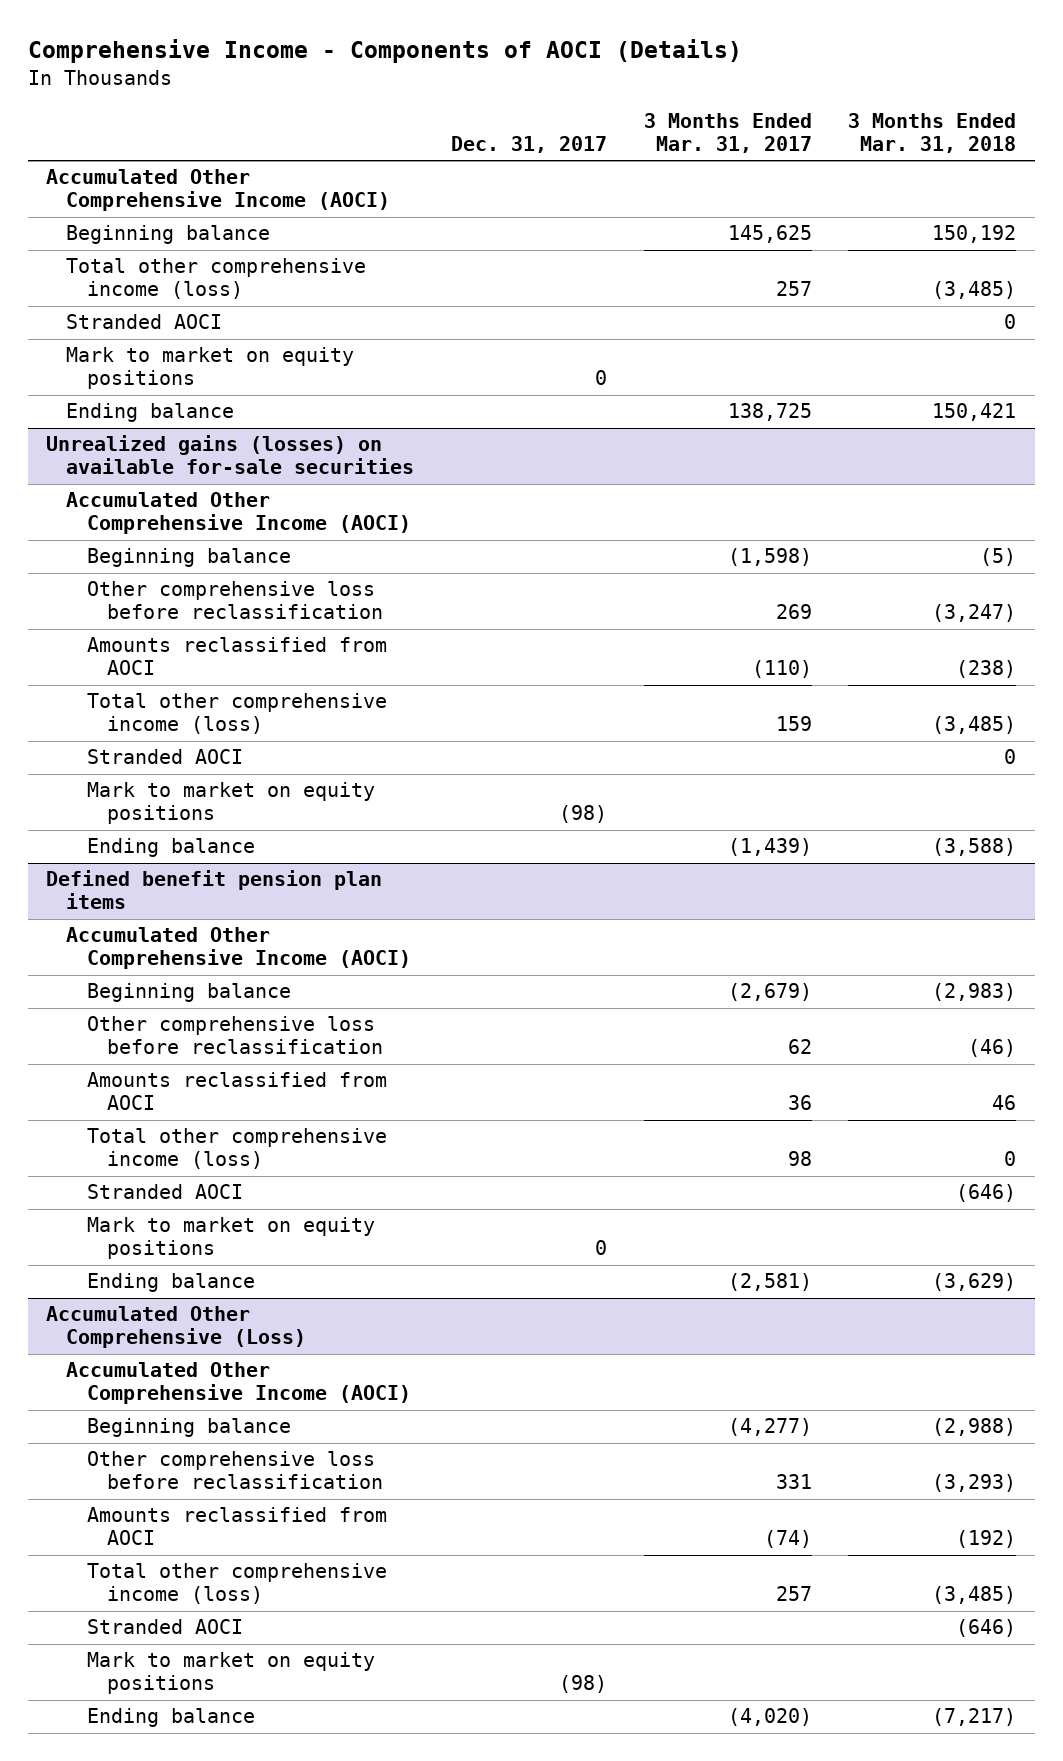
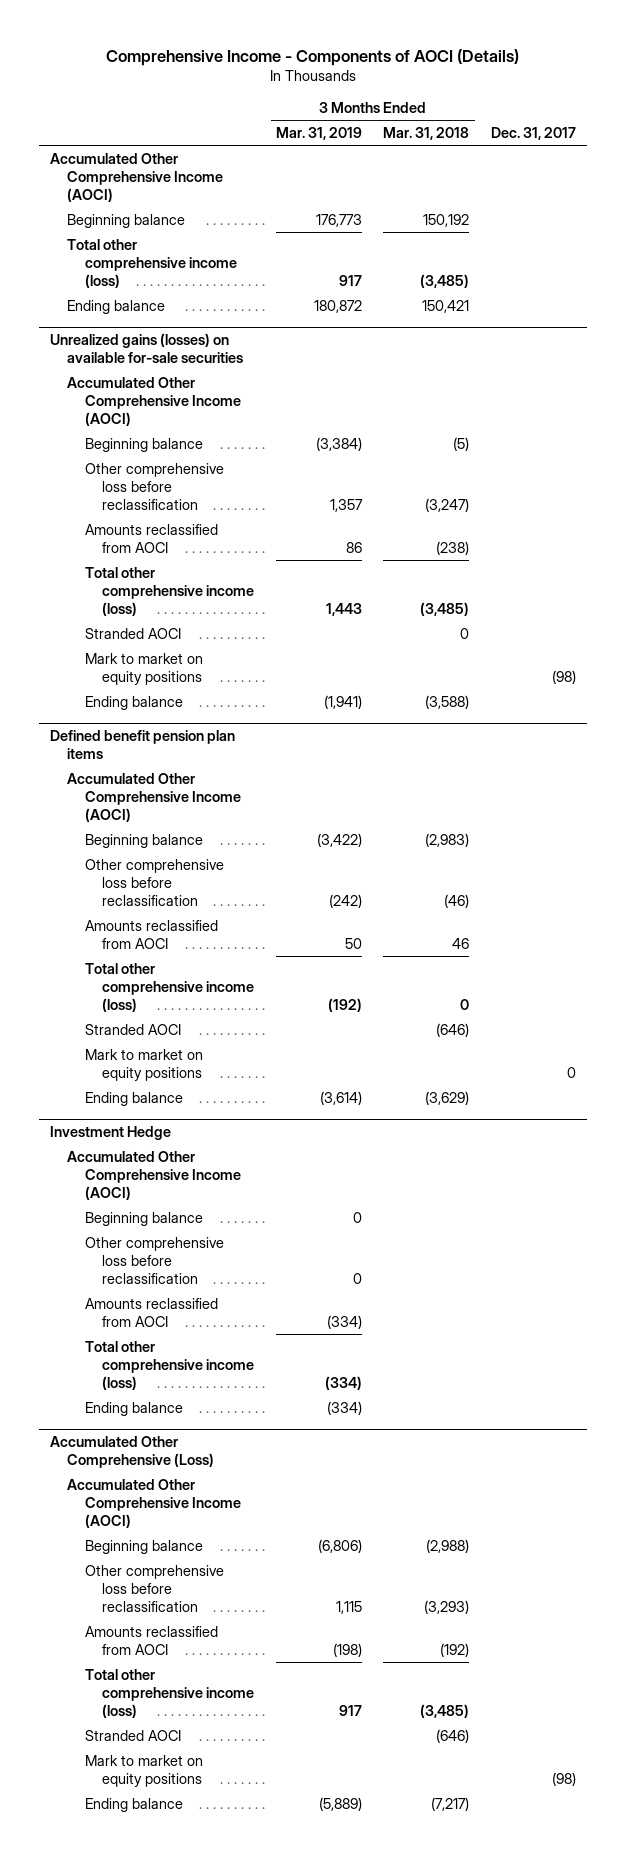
[643,112,812,153] 3 Months Ended Mar. 31, 2017 -> none
none -> [275,127,362,141] Mar. 31, 2019
[66,314,223,330] Stranded AOCI -> none
[66,347,355,390] Mark to market on equity positions -> none
none -> [49,1125,171,1140] Investment Hedge
none -> [67,1150,241,1201] Accumulated Other Comprehensive Income (AOCI)
none -> [84,1211,203,1226] Beginning balance
none -> [84,1236,224,1285] Other comprehensive loss before reclassification
none -> [84,1297,218,1327] Amounts reclassified from AOCI
none -> [84,1340,255,1391] Total other comprehensive income (loss)
none -> [84,1401,183,1416] Ending balance

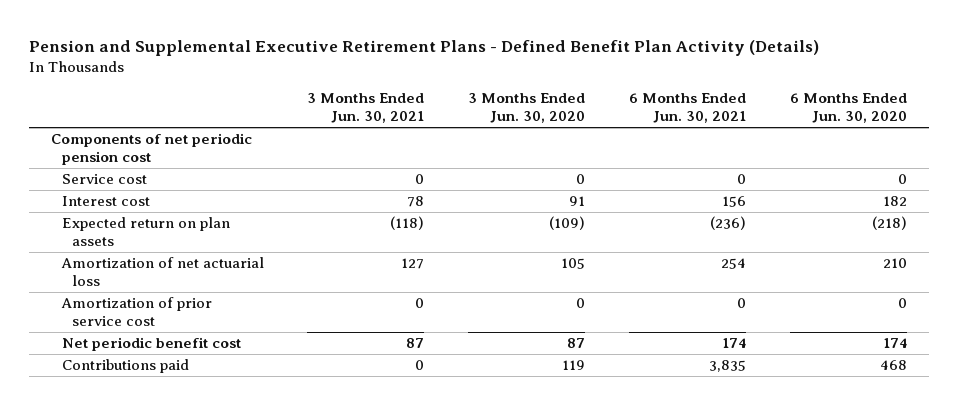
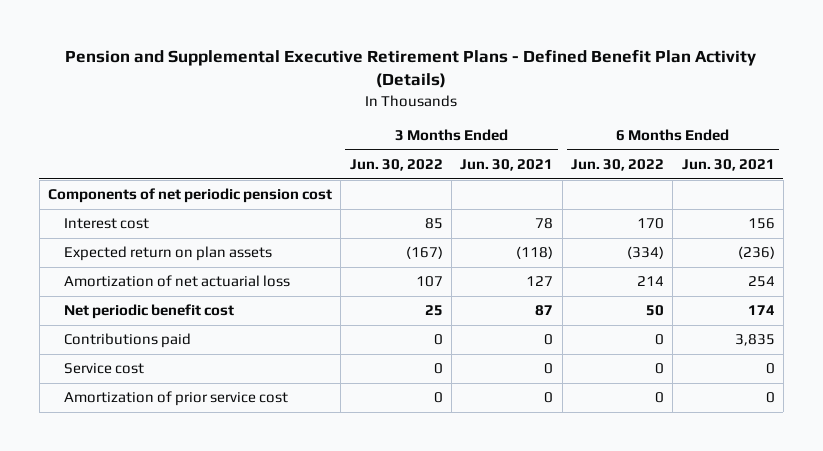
[468,93,586,124] 3 Months Ended Jun. 30, 2020 -> none
[789,93,907,124] 6 Months Ended Jun. 30, 2020 -> none
none -> [349,159,443,172] Jun. 30, 2022
none -> [570,159,664,172] Jun. 30, 2022
[61,174,147,185] Service cost -> [64,363,145,375] Service cost
[60,297,212,326] Amortization of prior service cost -> [64,391,289,407] Amortization of prior service cost

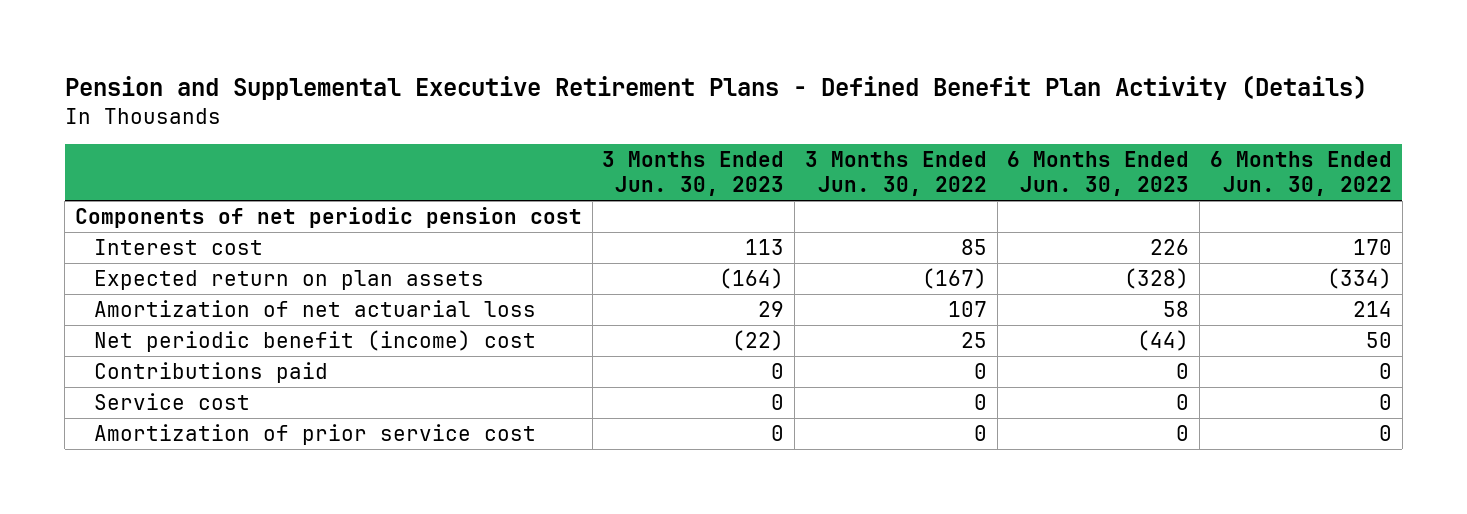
[460,159,554,172] Jun. 30, 2021 -> none
[681,159,775,172] Jun. 30, 2021 -> none
none -> [602,150,785,197] 3 Months Ended Jun. 30, 2023
none -> [1007,150,1190,197] 6 Months Ended Jun. 30, 2023
[64,304,235,320] Net periodic benefit cost -> [94,329,537,352] Net periodic benefit (income) cost

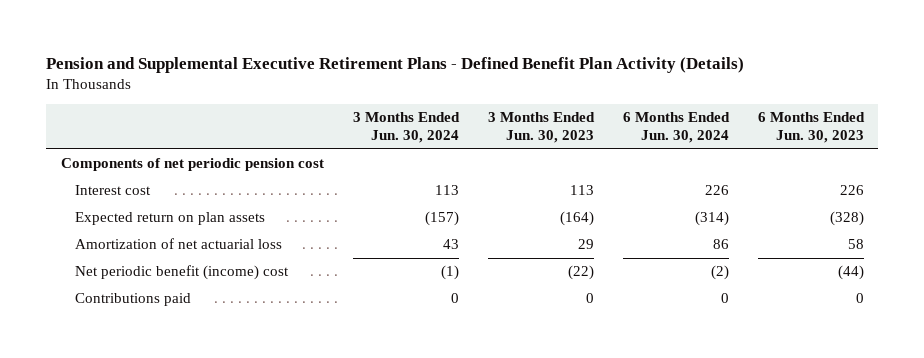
[804,150,987,197] 3 Months Ended Jun. 30, 2022 -> none
[1210,150,1393,197] 6 Months Ended Jun. 30, 2022 -> none
none -> [352,112,460,144] 3 Months Ended Jun. 30, 2024
none -> [622,112,730,144] 6 Months Ended Jun. 30, 2024
[94,392,251,410] Service cost -> none
[94,423,537,445] Amortization of prior service cost -> none

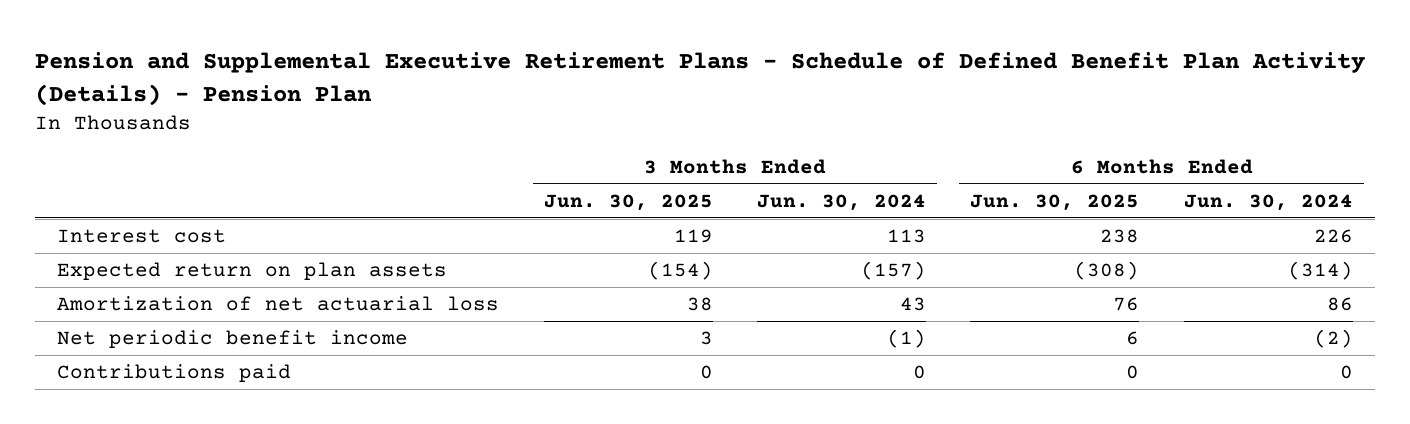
[46,57,745,74] Pension and Supplemental Executive Retirement Plans - Defined Benefit Plan Activity (Details) -> [35,51,1366,106] Pension and Supplemental Executive Retirement Plans - Schedule of Defined Benefit Plan Activity (Details) - Pension Plan
[487,112,595,144] 3 Months Ended Jun. 30, 2023 -> none
[757,112,865,144] 6 Months Ended Jun. 30, 2023 -> none
none -> [543,193,713,211] Jun. 30, 2025
none -> [970,193,1140,211] Jun. 30, 2025
[60,158,324,172] Components of net periodic pension cost -> none
[75,265,290,281] Net periodic benefit (income) cost -> [57,330,409,349] Net periodic benefit income

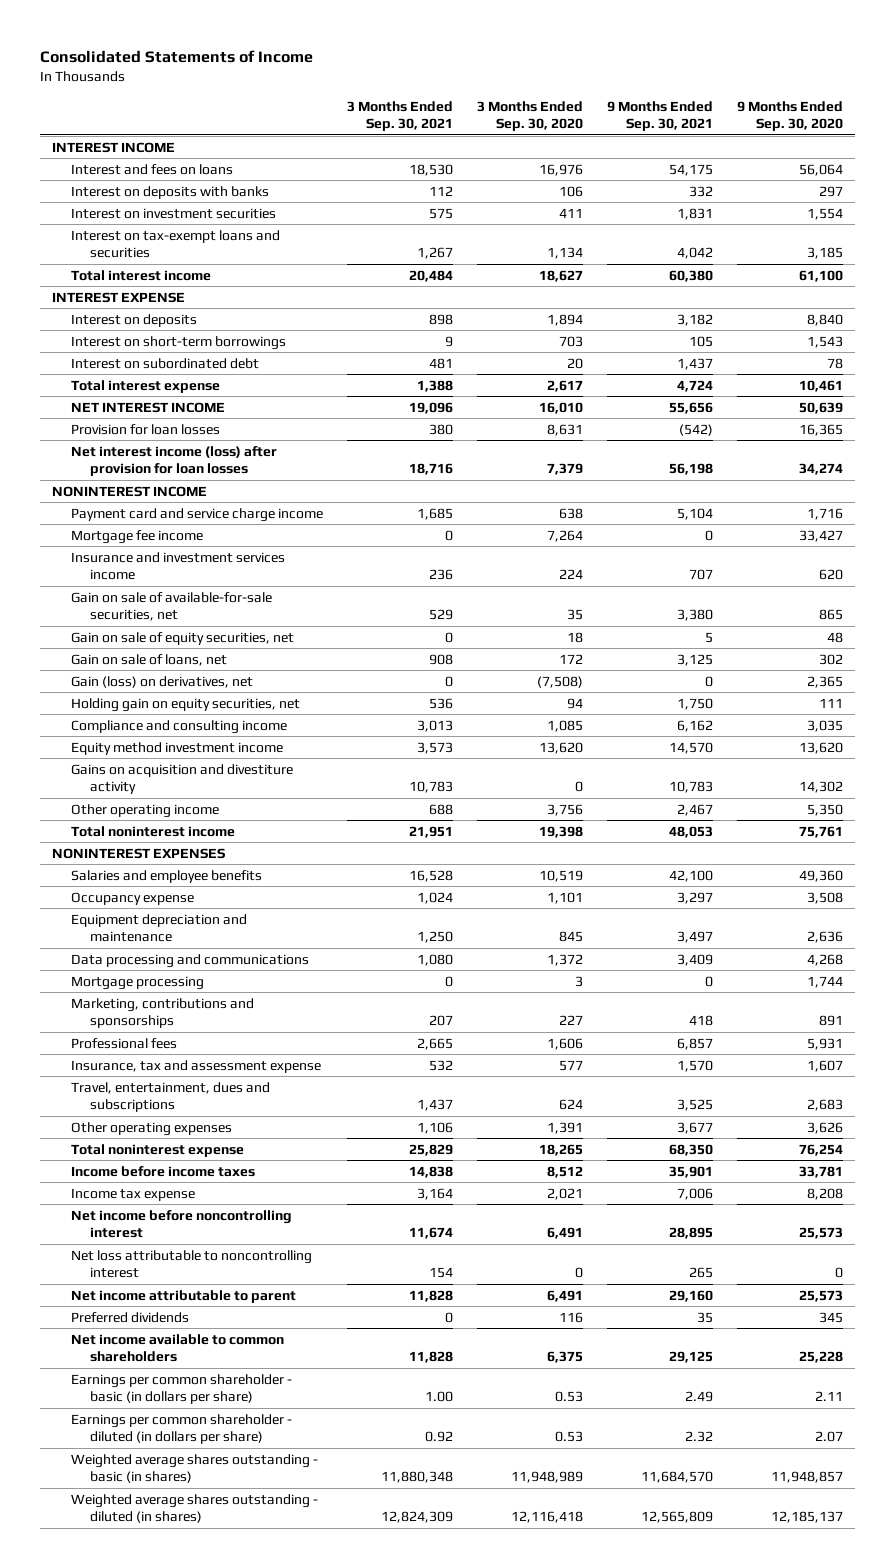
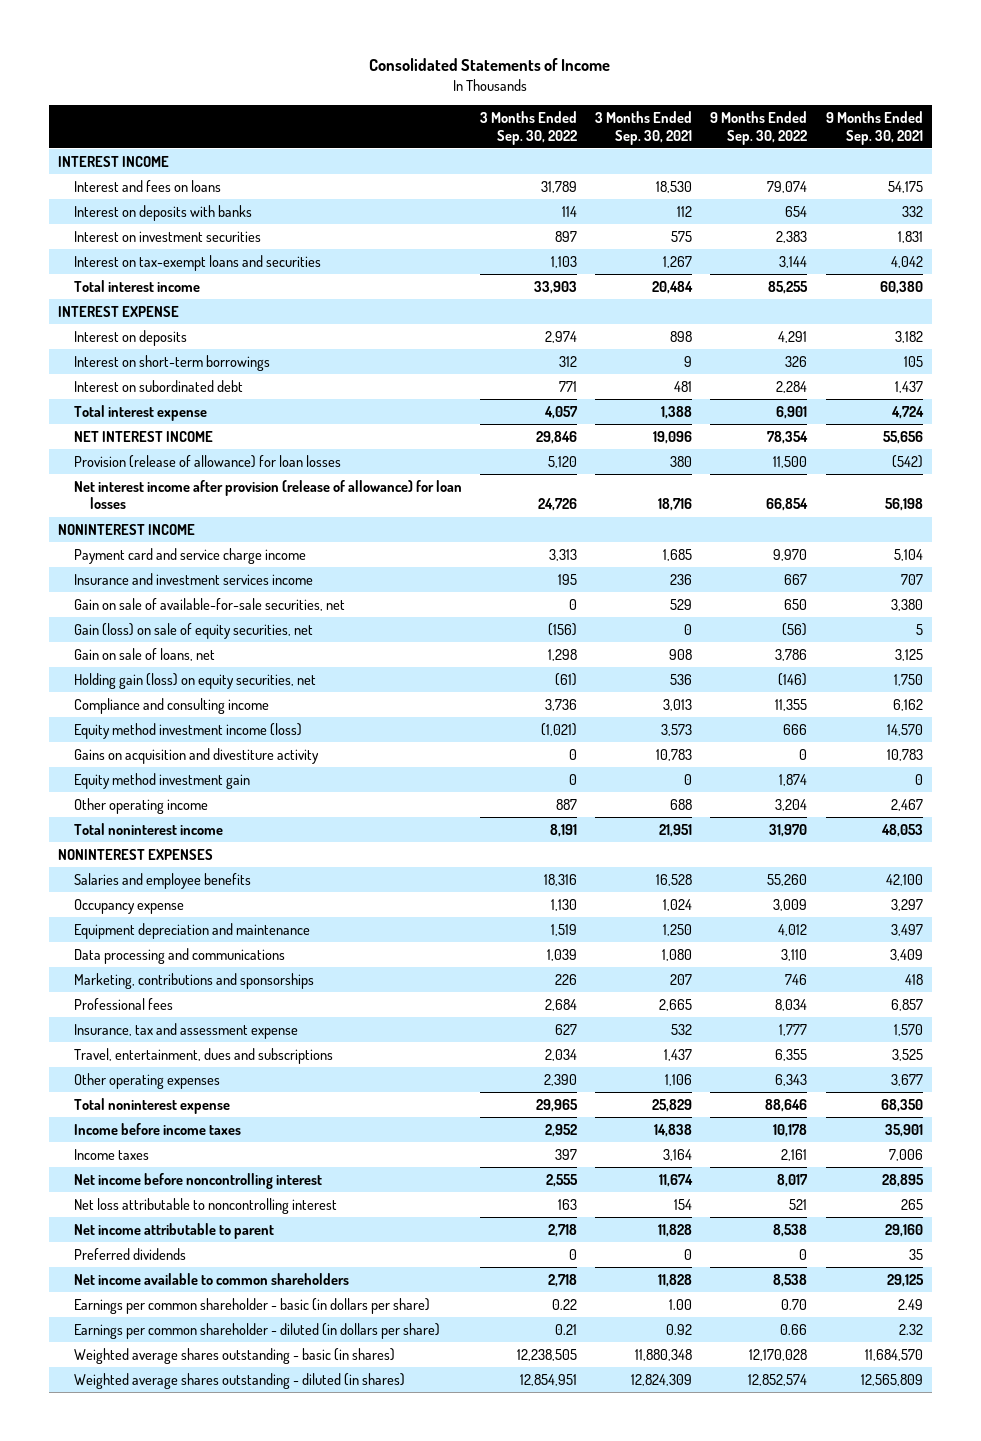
[477,100,584,132] 3 Months Ended Sep. 30, 2020 -> none
[737,100,844,132] 9 Months Ended Sep. 30, 2020 -> none
none -> [480,110,578,145] 3 Months Ended Sep. 30, 2022
none -> [710,110,808,145] 9 Months Ended Sep. 30, 2022
[71,423,221,435] Provision for loan losses -> [74,454,342,468] Provision (release of allowance) for loan losses
[71,445,278,477] Net interest income (loss) after provision for loan losses -> [74,479,463,510] Net interest income after provision (release of allowance) for loan losses
[71,529,204,544] Mortgage fee income -> none
[71,631,295,645] Gain on sale of equity securities, net -> [74,622,314,639] Gain (loss) on sale of equity securities, net
[71,675,254,688] Gain (loss) on derivatives, net -> none
[71,697,301,712] Holding gain on equity securities, net -> [74,672,317,689] Holding gain (loss) on equity securities, net
[71,741,284,755] Equity method investment income -> [74,722,303,739] Equity method investment income (loss)
none -> [74,772,251,789] Equity method investment gain
[71,975,205,990] Mortgage processing -> none
[71,1187,196,1201] Income tax expense -> [74,1148,150,1160] Income taxes

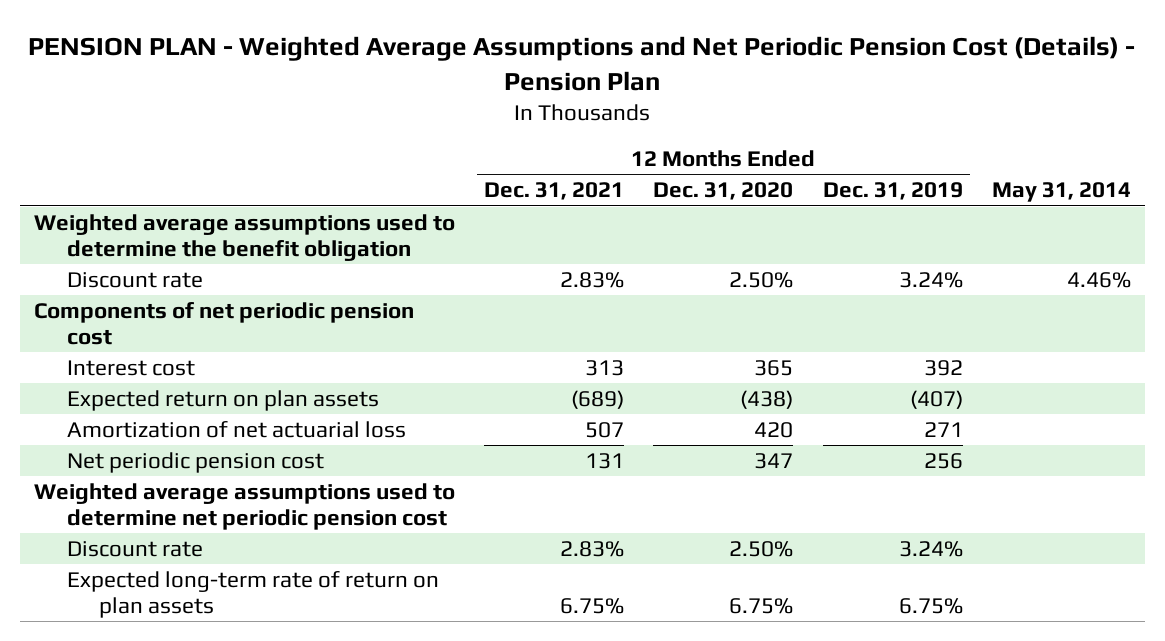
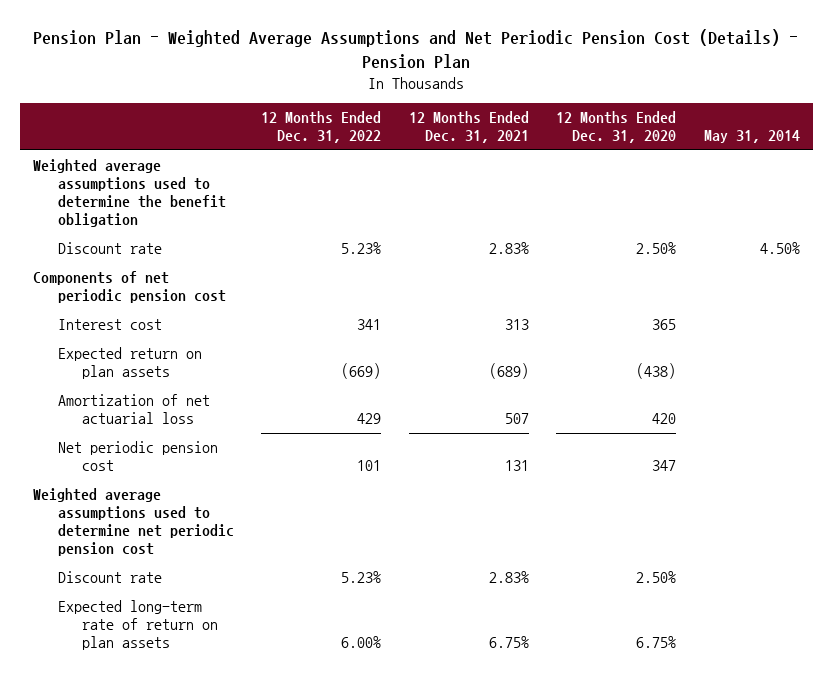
[28,35,1136,91] PENSION PLAN - Weighted Average Assumptions and Net Periodic Pension Cost (Details) - Pension Plan -> [33,29,799,69] Pension Plan - Weighted Average Assumptions and Net Periodic Pension Cost (Details) - Pension Plan
[822,182,963,201] Dec. 31, 2019 -> none
none -> [261,111,382,144] 12 Months Ended Dec. 31, 2022
[1066,272,1131,289] 4.46% -> [759,242,800,255] 4.50%

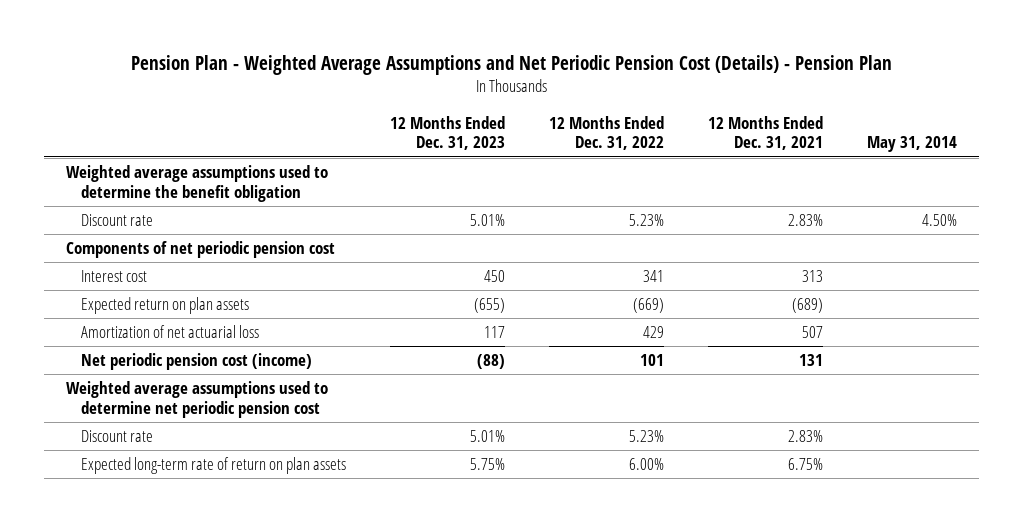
[556,111,677,144] 12 Months Ended Dec. 31, 2020 -> none
none -> [389,115,505,151] 12 Months Ended Dec. 31, 2023
[57,441,218,472] Net periodic pension cost -> [80,353,312,371] Net periodic pension cost (income)

